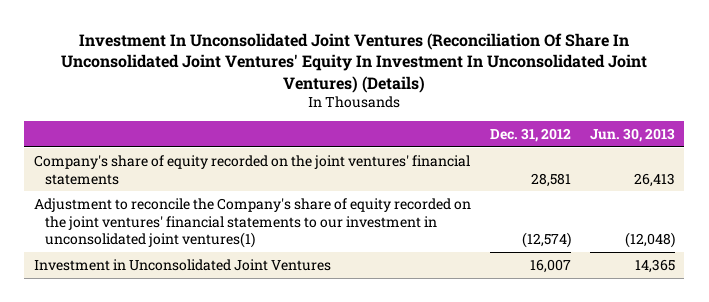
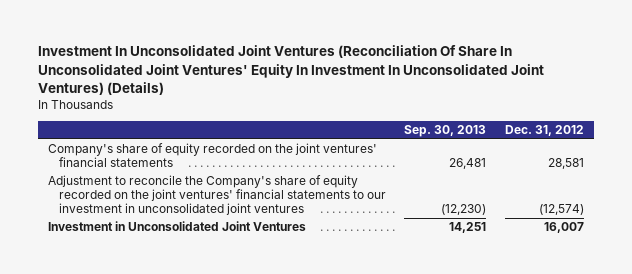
[589,127,675,142] Jun. 30, 2013 -> none
none -> [404,124,487,137] Sep. 30, 2013
[33,197,471,249] Adjustment to reconcile the Company's share of equity recorded on the joint ventures' financial statements to our investment in unconsolidated joint ventures(1) -> [47,175,386,216] Adjustment to reconcile the Company's share of equity recorded on the joint ventures' financial statements to our investment in unconsolidated joint ventures

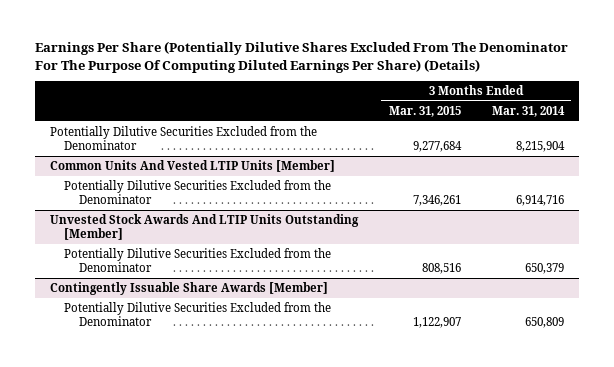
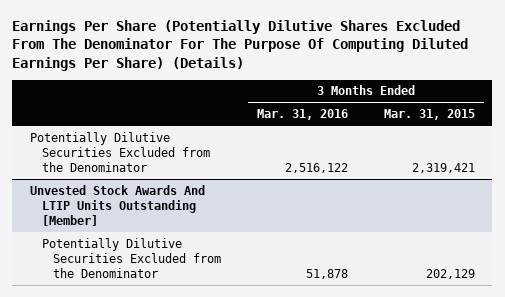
[491,105,565,117] Mar. 31, 2014 -> none
none -> [257,109,349,121] Mar. 31, 2016
[50,159,336,172] Common Units And Vested LTIP Units [Member] -> none
[64,179,332,204] Potentially Dilutive Securities Excluded from the Denominator -> none
[412,140,462,152] 9,277,684 -> [411,162,475,173] 2,319,421
[50,281,329,295] Contingently Issuable Share Awards [Member] -> none
[64,301,332,326] Potentially Dilutive Securities Excluded from the Denominator -> none
[421,262,461,274] 808,516 -> [425,268,475,279] 202,129

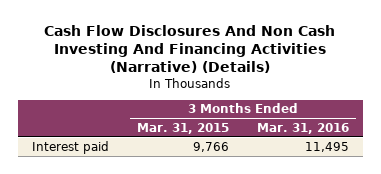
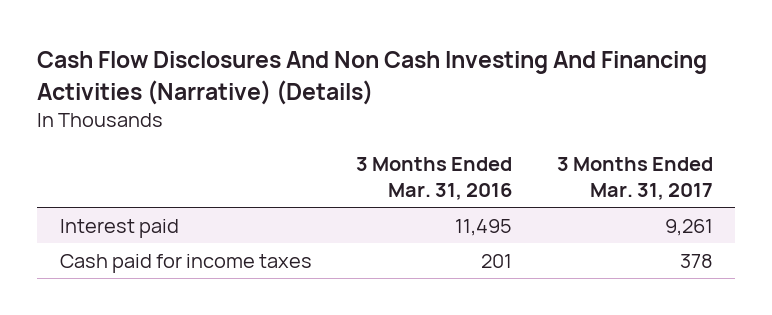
[136,122,229,134] Mar. 31, 2015 -> none
none -> [556,157,713,201] 3 Months Ended Mar. 31, 2017
none -> [59,253,312,273] Cash paid for income taxes

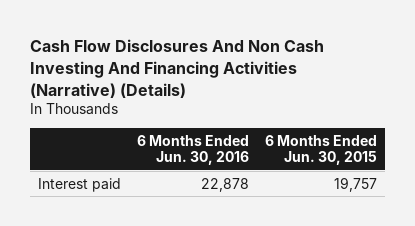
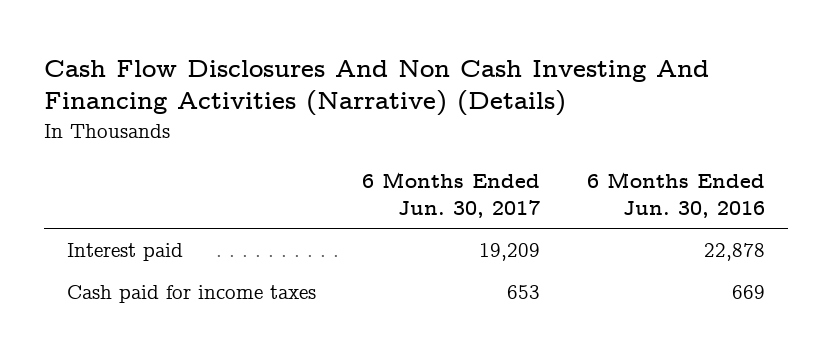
[265,135,378,166] 6 Months Ended Jun. 30, 2015 -> none
none -> [362,171,541,218] 6 Months Ended Jun. 30, 2017
none -> [66,285,316,304] Cash paid for income taxes

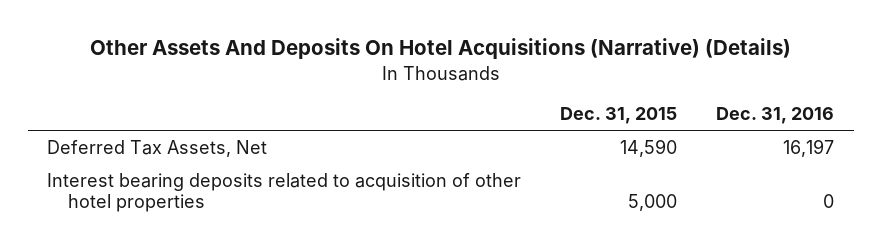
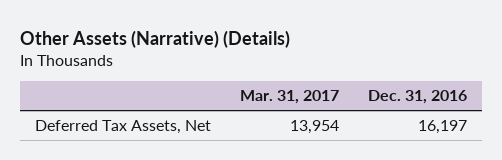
[89,38,791,60] Other Assets And Deposits On Hotel Acquisitions (Narrative) (Details) -> [20,29,291,48] Other Assets (Narrative) (Details)
[560,107,678,125] Dec. 31, 2015 -> none
none -> [240,90,340,105] Mar. 31, 2017
[47,172,522,213] Interest bearing deposits related to acquisition of other hotel properties -> none

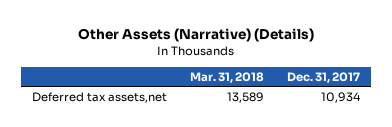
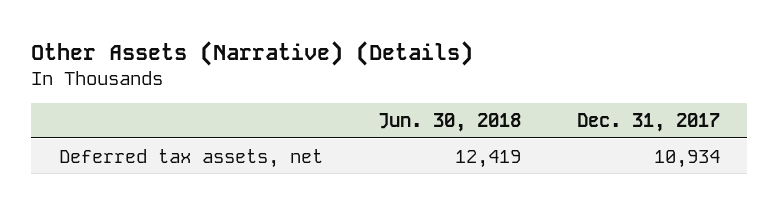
[190,71,265,83] Mar. 31, 2018 -> none
none -> [378,113,522,133] Jun. 30, 2018
[32,91,168,103] Deferred tax assets,net -> [58,148,323,168] Deferred tax assets, net

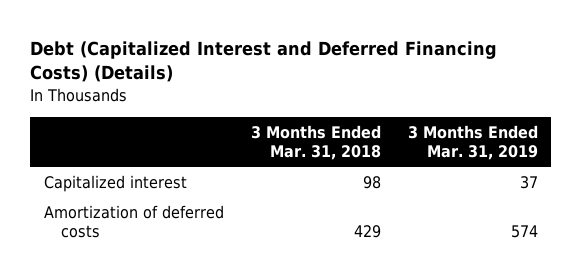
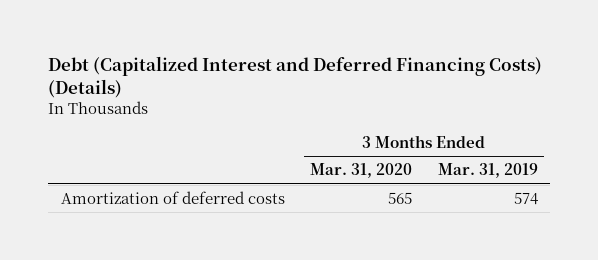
[250,124,381,160] 3 Months Ended Mar. 31, 2018 -> none
none -> [310,163,413,179] Mar. 31, 2020
[43,174,187,192] Capitalized interest -> none

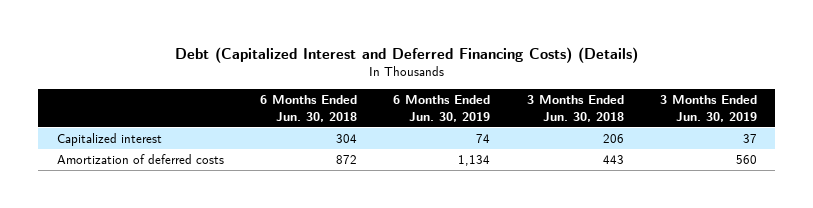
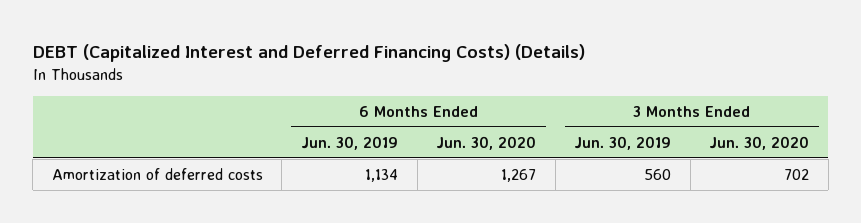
[174,46,638,63] Debt (Capitalized Interest and Deferred Financing Costs) (Details) -> [32,43,585,62] DEBT (Capitalized Interest and Deferred Financing Costs) (Details)
[259,95,357,122] 6 Months Ended Jun. 30, 2018 -> none
[526,95,624,122] 3 Months Ended Jun. 30, 2018 -> none
none -> [436,135,537,150] Jun. 30, 2020
none -> [709,135,810,150] Jun. 30, 2020
[56,133,162,147] Capitalized interest -> none

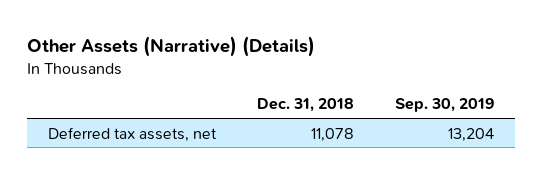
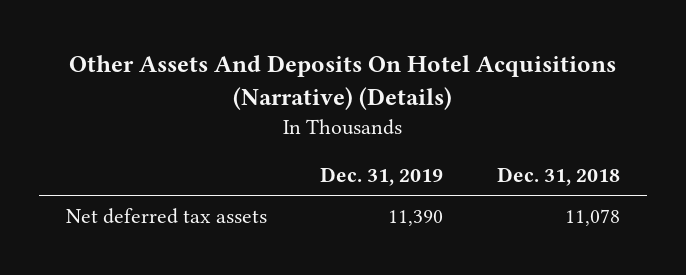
[26,35,315,57] Other Assets (Narrative) (Details) -> [68,54,616,110] Other Assets And Deposits On Hotel Acquisitions (Narrative) (Details)
[394,98,494,113] Sep. 30, 2019 -> none
none -> [320,166,444,186] Dec. 31, 2019
[47,126,217,142] Deferred tax assets, net -> [65,208,267,225] Net deferred tax assets

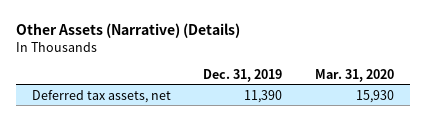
[68,54,616,110] Other Assets And Deposits On Hotel Acquisitions (Narrative) (Details) -> [15,22,240,38] Other Assets (Narrative) (Details)
[497,166,621,186] Dec. 31, 2018 -> none
none -> [314,68,394,82] Mar. 31, 2020
[65,208,267,225] Net deferred tax assets -> [31,89,171,103] Deferred tax assets, net

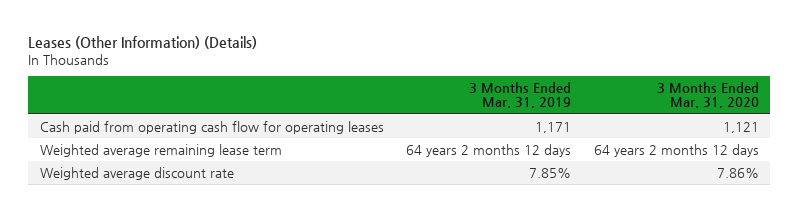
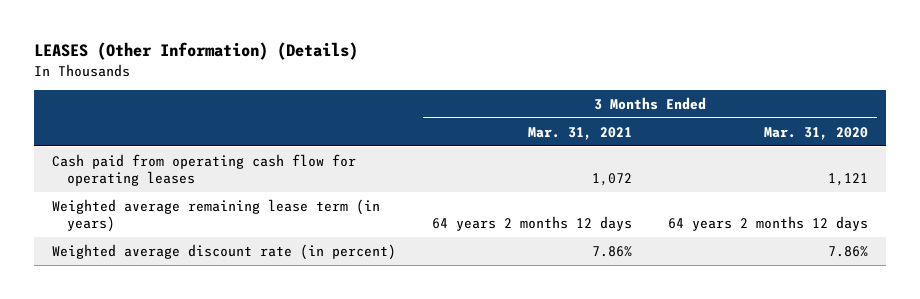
[28,36,258,50] Leases (Other Information) (Details) -> [34,42,359,61] LEASES (Other Information) (Details)
[469,82,572,109] 3 Months Ended Mar. 31, 2019 -> none
none -> [527,126,632,140] Mar. 31, 2021
[39,144,282,158] Weighted average remaining lease term -> [52,198,381,232] Weighted average remaining lease term (in years)
[39,167,234,181] Weighted average discount rate -> [52,243,397,260] Weighted average discount rate (in percent)

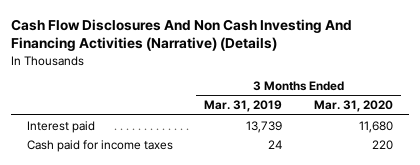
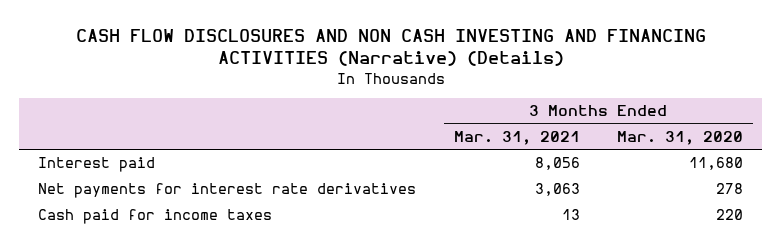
[10,18,352,52] Cash Flow Disclosures And Non Cash Investing And Financing Activities (Narrative) (Details) -> [75,28,706,67] CASH FLOW DISCLOSURES AND NON CASH INVESTING AND FINANCING ACTIVITIES (Narrative) (Details)
[204,100,283,113] Mar. 31, 2019 -> none
none -> [453,131,580,146] Mar. 31, 2021
none -> [37,183,416,199] Net payments for interest rate derivatives

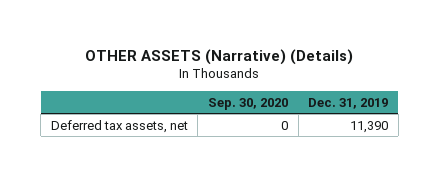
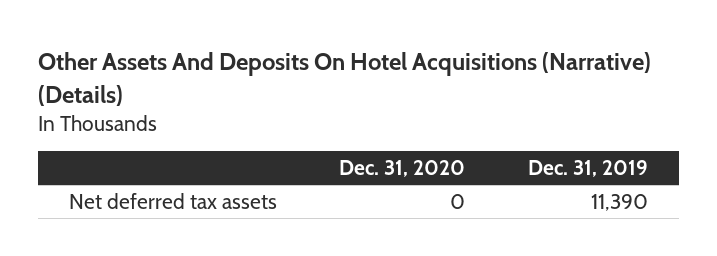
[85,48,354,65] OTHER ASSETS (Narrative) (Details) -> [38,52,652,106] Other Assets And Deposits On Hotel Acquisitions (Narrative) (Details)
[207,97,288,110] Sep. 30, 2020 -> none
none -> [339,160,466,178] Dec. 31, 2020
[50,119,188,133] Deferred tax assets, net -> [69,192,278,209] Net deferred tax assets

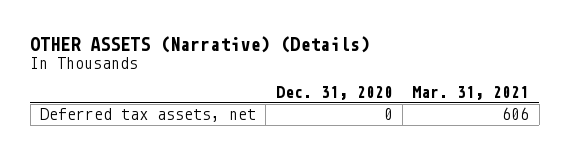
[38,52,652,106] Other Assets And Deposits On Hotel Acquisitions (Narrative) (Details) -> [30,35,371,53] OTHER ASSETS (Narrative) (Details)
[527,160,648,178] Dec. 31, 2019 -> none
none -> [412,86,530,101] Mar. 31, 2021
[69,192,278,209] Net deferred tax assets -> [40,108,257,123] Deferred tax assets, net

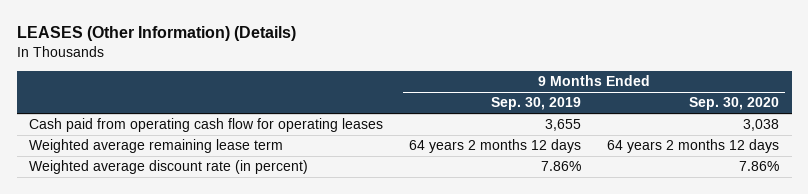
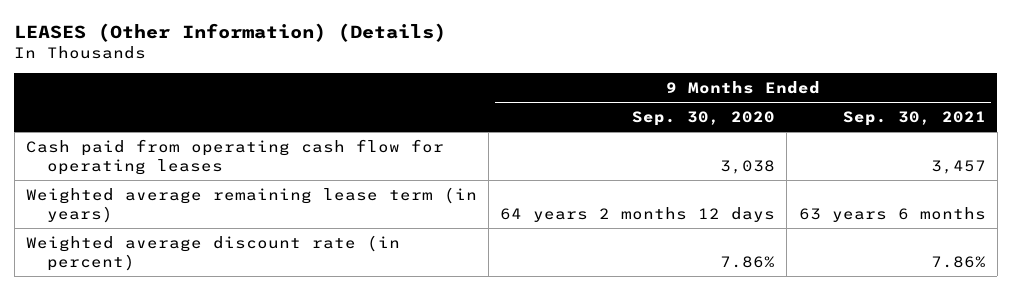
[491,97,582,111] Sep. 30, 2019 -> none
none -> [842,111,986,127] Sep. 30, 2021
[29,139,284,154] Weighted average remaining lease term -> [26,186,478,223] Weighted average remaining lease term (in years)

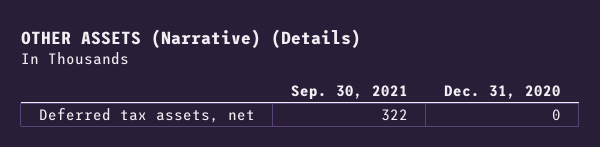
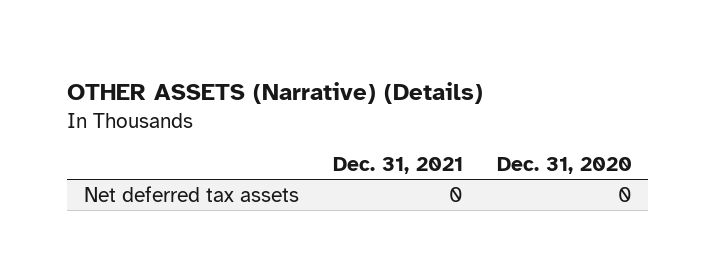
[290,84,408,100] Sep. 30, 2021 -> none
none -> [332,157,463,175] Dec. 31, 2021
[38,106,255,123] Deferred tax assets, net -> [84,186,300,203] Net deferred tax assets

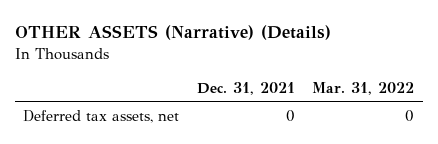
[496,157,632,175] Dec. 31, 2020 -> none
none -> [312,82,415,96] Mar. 31, 2022
[84,186,300,203] Net deferred tax assets -> [23,109,180,123] Deferred tax assets, net

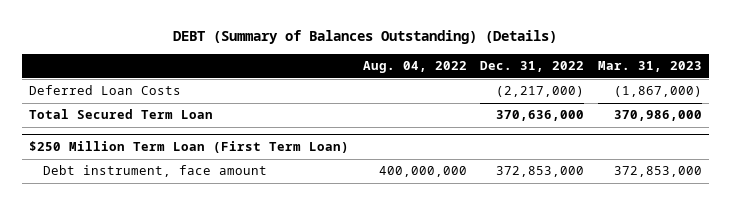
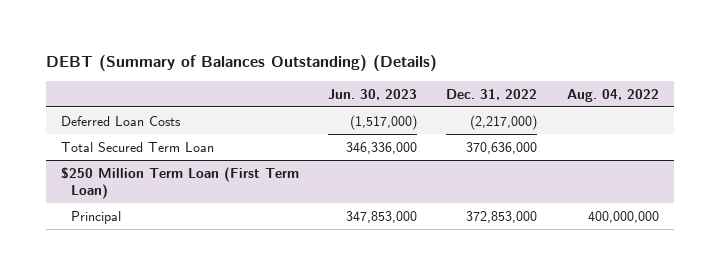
[597,61,702,73] Mar. 31, 2023 -> none
none -> [328,88,418,100] Jun. 30, 2023
[43,165,268,178] Debt instrument, face amount -> [70,210,121,224] Principal

